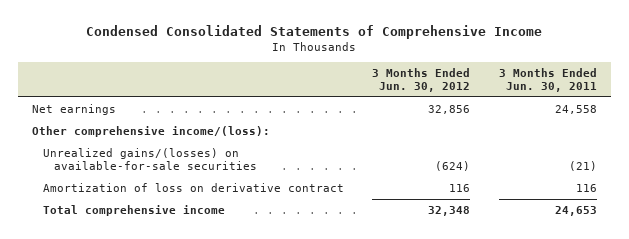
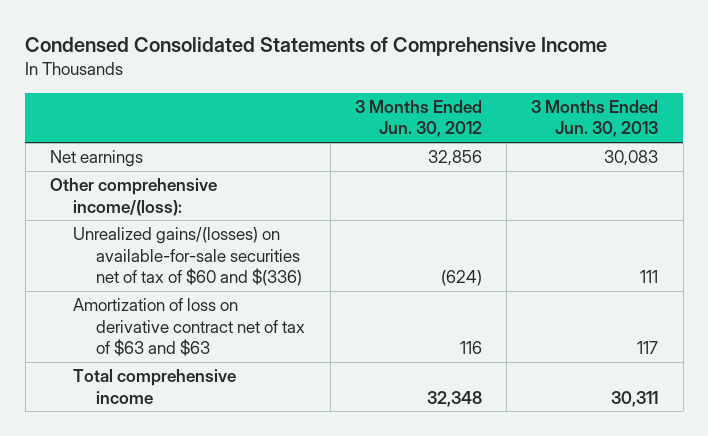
[498,68,597,92] 3 Months Ended Jun. 30, 2011 -> none
none -> [531,99,659,138] 3 Months Ended Jun. 30, 2013
[43,147,258,170] Unrealized gains/(losses) on available-for-sale securities -> [73,227,303,287] Unrealized gains/(losses) on available-for-sale securities net of tax of $60 and $(336)
[43,182,345,192] Amortization of loss on derivative contract -> [73,298,306,357] Amortization of loss on derivative contract net of tax of $63 and $63

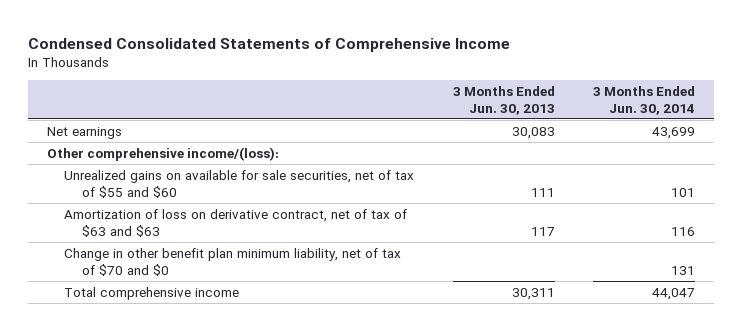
[354,99,482,138] 3 Months Ended Jun. 30, 2012 -> none
none -> [592,85,695,115] 3 Months Ended Jun. 30, 2014
[73,227,303,287] Unrealized gains/(losses) on available-for-sale securities net of tax of $60 and $(336) -> [64,169,415,198] Unrealized gains on available for sale securities, net of tax of $55 and $60
[73,298,306,357] Amortization of loss on derivative contract net of tax of $63 and $63 -> [64,208,408,237] Amortization of loss on derivative contract, net of tax of $63 and $63
none -> [64,247,402,276] Change in other benefit plan minimum liability, net of tax of $70 and $0

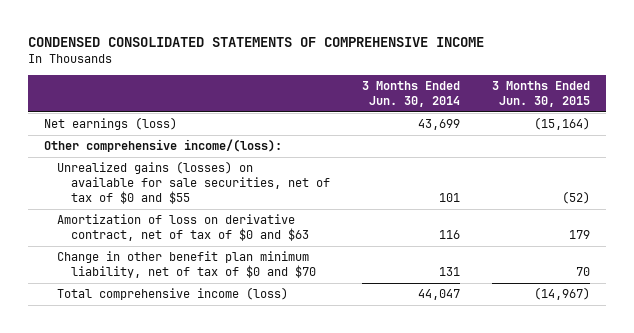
[28,37,511,52] Condensed Consolidated Statements of Comprehensive Income -> [27,36,484,47] CONDENSED CONSOLIDATED STATEMENTS OF COMPREHENSIVE INCOME
[452,85,555,115] 3 Months Ended Jun. 30, 2013 -> none
none -> [492,81,591,108] 3 Months Ended Jun. 30, 2015
[47,126,123,139] Net earnings -> [43,117,177,131] Net earnings (loss)
[64,169,415,198] Unrealized gains on available for sale securities, net of tax of $55 and $60 -> [57,161,330,205] Unrealized gains (losses) on available for sale securities, net of tax of $0 and $55
[64,208,408,237] Amortization of loss on derivative contract, net of tax of $63 and $63 -> [57,214,309,242] Amortization of loss on derivative contract, net of tax of $0 and $63
[64,247,402,276] Change in other benefit plan minimum liability, net of tax of $70 and $0 -> [57,251,316,279] Change in other benefit plan minimum liability, net of tax of $0 and $70
[64,286,240,300] Total comprehensive income -> [57,287,289,301] Total comprehensive income (loss)

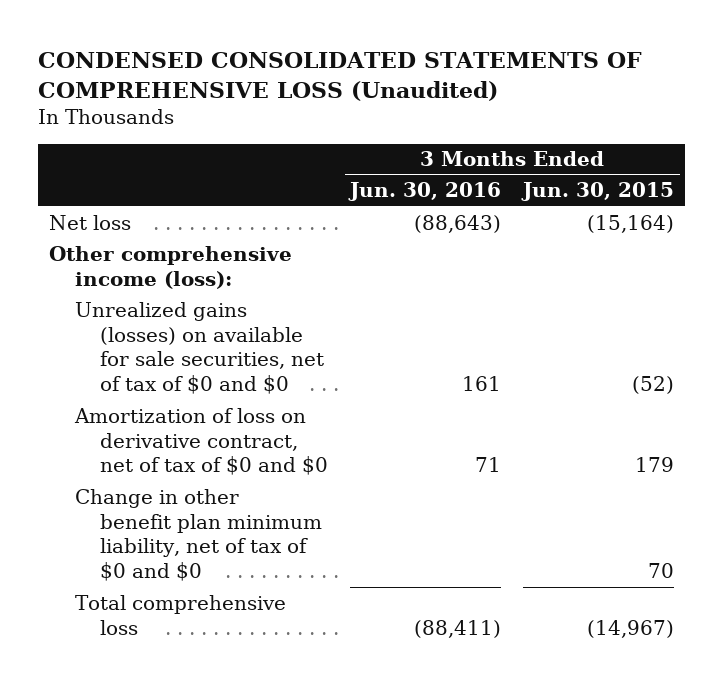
[27,36,484,47] CONDENSED CONSOLIDATED STATEMENTS OF COMPREHENSIVE INCOME -> [38,52,643,102] CONDENSED CONSOLIDATED STATEMENTS OF COMPREHENSIVE LOSS (Unaudited)
[361,81,460,108] 3 Months Ended Jun. 30, 2014 -> none
none -> [348,182,502,202] Jun. 30, 2016
[43,117,177,131] Net earnings (loss) -> [49,214,132,230] Net loss
[43,139,282,153] Other comprehensive income/(loss): -> [49,245,293,289] Other comprehensive income (loss):
[57,161,330,205] Unrealized gains (losses) on available for sale securities, net of tax of $0 and $55 -> [74,301,325,395] Unrealized gains (losses) on available for sale securities, net of tax of $0 and $0
[57,214,309,242] Amortization of loss on derivative contract, net of tax of $0 and $63 -> [73,407,329,476] Amortization of loss on derivative contract, net of tax of $0 and $0
[57,251,316,279] Change in other benefit plan minimum liability, net of tax of $0 and $70 -> [74,488,323,582] Change in other benefit plan minimum liability, net of tax of $0 and $0
[57,287,289,301] Total comprehensive income (loss) -> [74,594,286,635] Total comprehensive loss

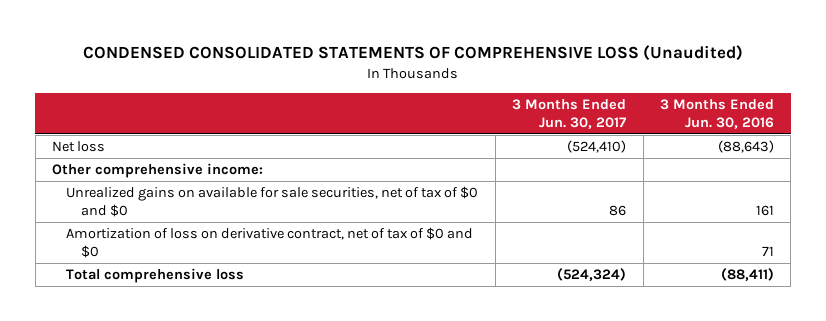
[521,182,675,202] Jun. 30, 2015 -> none
none -> [512,98,627,129] 3 Months Ended Jun. 30, 2017
[49,245,293,289] Other comprehensive income (loss): -> [52,163,264,179] Other comprehensive income:
[74,301,325,395] Unrealized gains (losses) on available for sale securities, net of tax of $0 and $0 -> [66,186,479,218] Unrealized gains on available for sale securities, net of tax of $0 and $0
[74,488,323,582] Change in other benefit plan minimum liability, net of tax of $0 and $0 -> none

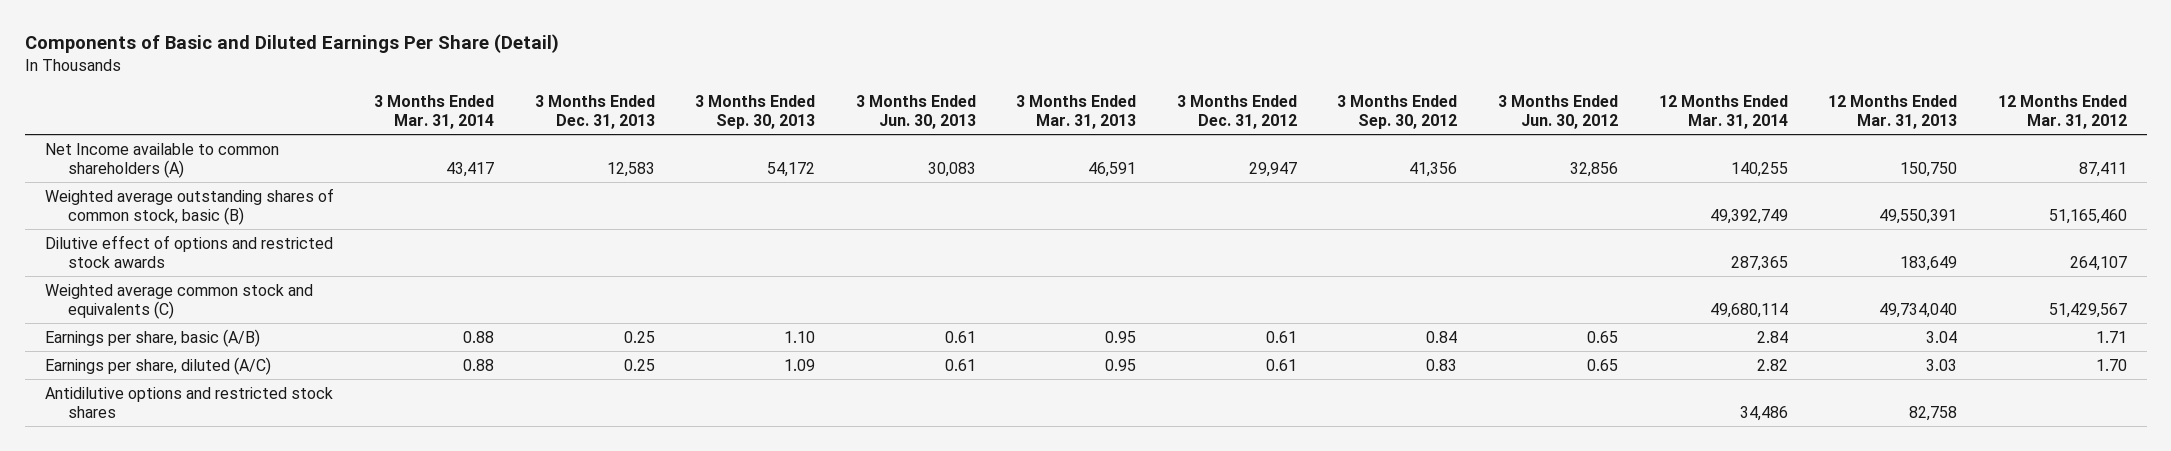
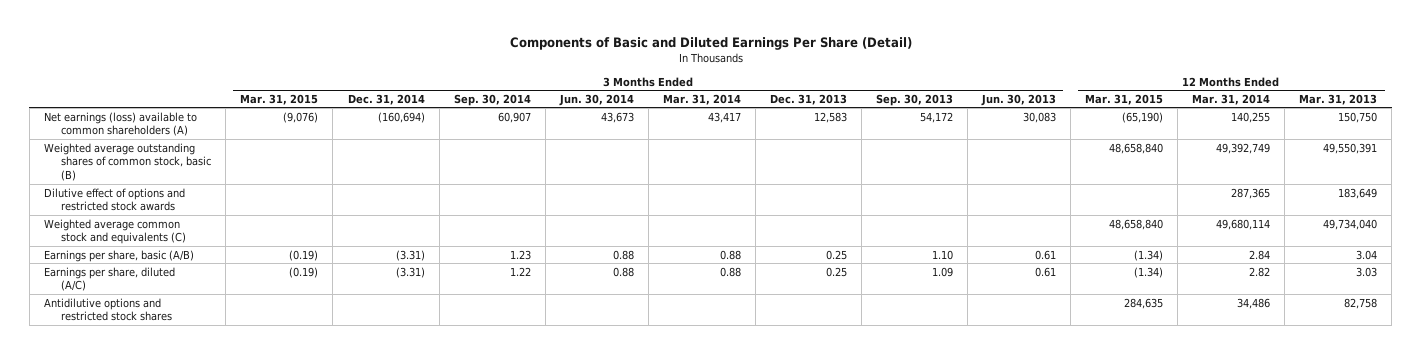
[1016,94,1137,130] 3 Months Ended Mar. 31, 2013 -> none
[1176,94,1297,130] 3 Months Ended Dec. 31, 2012 -> none
[1337,94,1458,130] 3 Months Ended Sep. 30, 2012 -> none
[1498,94,1619,130] 3 Months Ended Jun. 30, 2012 -> none
[1997,94,2127,130] 12 Months Ended Mar. 31, 2012 -> none
none -> [240,93,319,105] Mar. 31, 2015
none -> [347,93,425,105] Dec. 31, 2014
none -> [453,93,531,106] Sep. 30, 2014
none -> [558,93,634,106] Jun. 30, 2014
none -> [1085,93,1164,105] Mar. 31, 2015
[44,142,279,179] Net Income available to common shareholders (A) -> [43,111,197,137] Net earnings (loss) available to common shareholders (A)

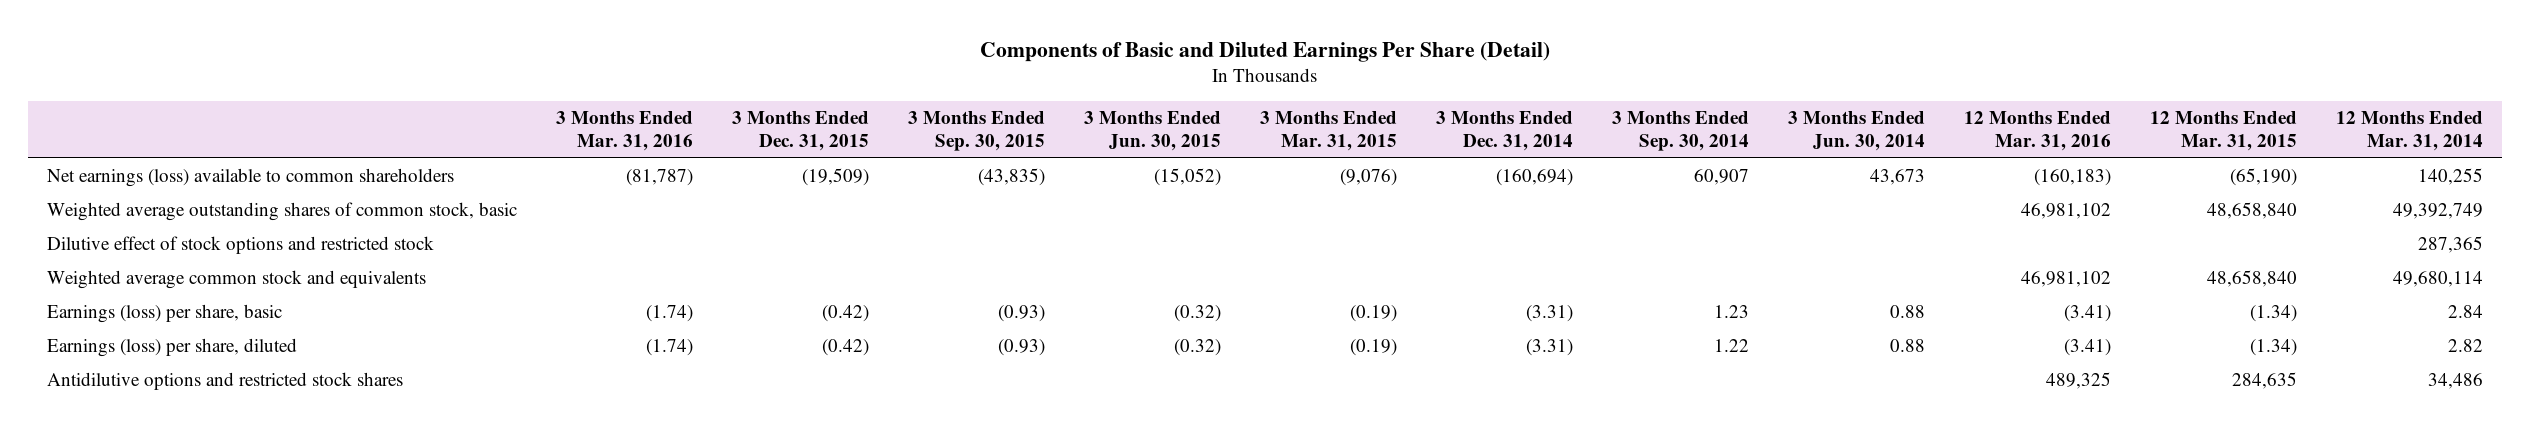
[662,93,741,105] Mar. 31, 2014 -> none
[769,93,847,105] Dec. 31, 2013 -> none
[875,93,953,106] Sep. 30, 2013 -> none
[981,93,1057,106] Jun. 30, 2013 -> none
[1299,93,1378,105] Mar. 31, 2013 -> none
none -> [556,111,694,152] 3 Months Ended Mar. 31, 2016
none -> [732,111,870,152] 3 Months Ended Dec. 31, 2015
none -> [908,111,1046,152] 3 Months Ended Sep. 30, 2015
none -> [1084,111,1222,152] 3 Months Ended Jun. 30, 2015
none -> [1963,111,2111,152] 12 Months Ended Mar. 31, 2016
[43,111,197,137] Net earnings (loss) available to common shareholders (A) -> [47,168,455,188] Net earnings (loss) available to common shareholders
[43,142,212,182] Weighted average outstanding shares of common stock, basic (B) -> [47,202,518,222] Weighted average outstanding shares of common stock, basic
[43,187,185,212] Dilutive effect of options and restricted stock awards -> [47,236,435,255] Dilutive effect of stock options and restricted stock
[43,218,187,245] Weighted average common stock and equivalents (C) -> [47,270,427,290] Weighted average common stock and equivalents
[43,249,194,262] Earnings per share, basic (A/B) -> [47,304,283,324] Earnings (loss) per share, basic
[43,266,175,292] Earnings per share, diluted (A/C) -> [47,338,298,358] Earnings (loss) per share, diluted

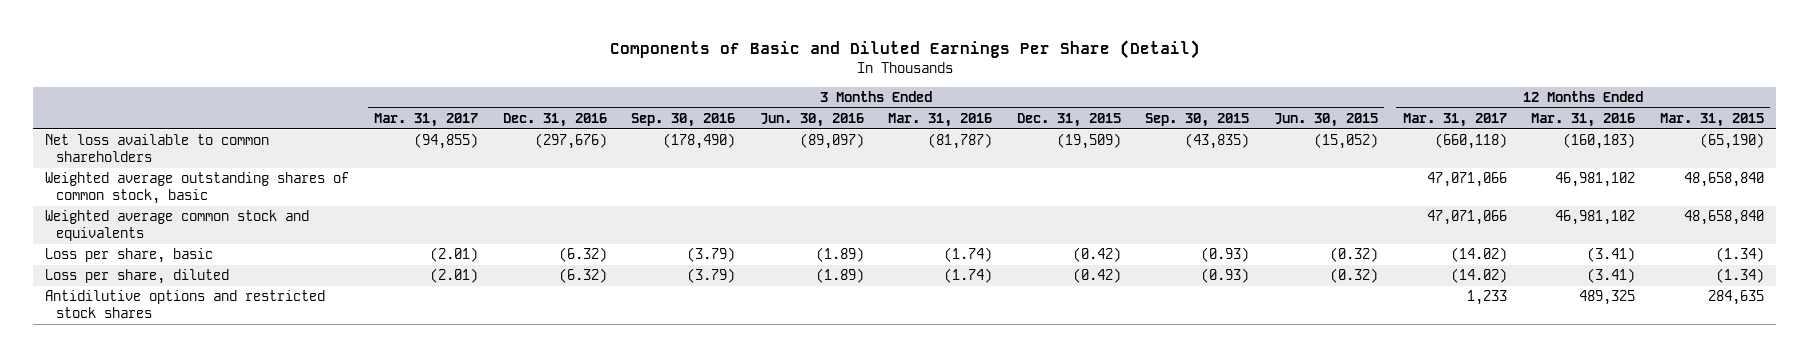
[1260,111,1398,152] 3 Months Ended Mar. 31, 2015 -> none
[1436,111,1574,152] 3 Months Ended Dec. 31, 2014 -> none
[1611,111,1749,152] 3 Months Ended Sep. 30, 2014 -> none
[1787,111,1925,152] 3 Months Ended Jun. 30, 2014 -> none
[2335,111,2483,152] 12 Months Ended Mar. 31, 2014 -> none
none -> [373,113,478,128] Mar. 31, 2017
none -> [502,113,607,128] Dec. 31, 2016
none -> [631,113,736,128] Sep. 30, 2016
none -> [759,113,864,128] Jun. 30, 2016
none -> [1402,113,1507,128] Mar. 31, 2017
[47,168,455,188] Net earnings (loss) available to common shareholders -> [45,134,270,162] Net loss available to common shareholders
[47,236,435,255] Dilutive effect of stock options and restricted stock -> none
[47,304,283,324] Earnings (loss) per share, basic -> [45,248,214,264] Loss per share, basic
[47,338,298,358] Earnings (loss) per share, diluted -> [45,269,230,285] Loss per share, diluted

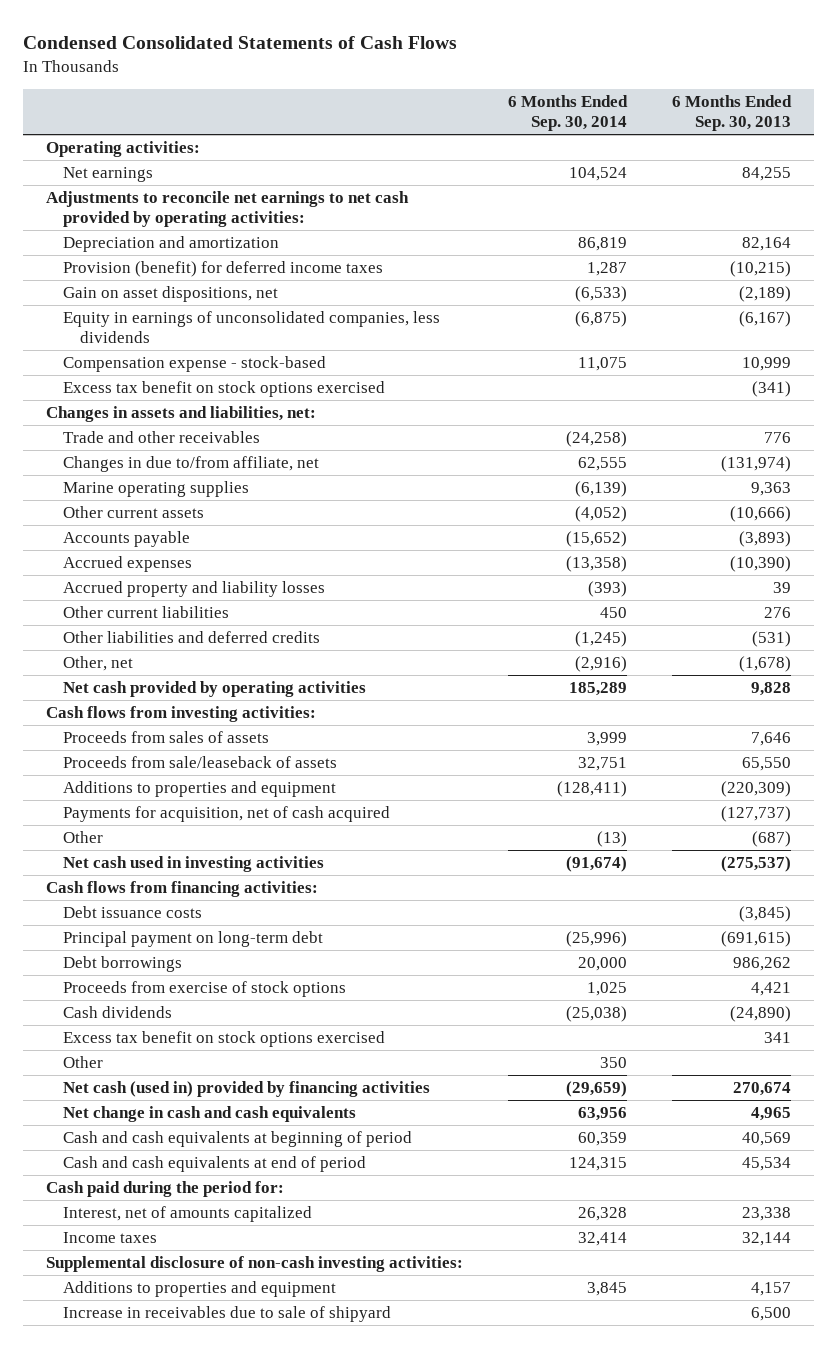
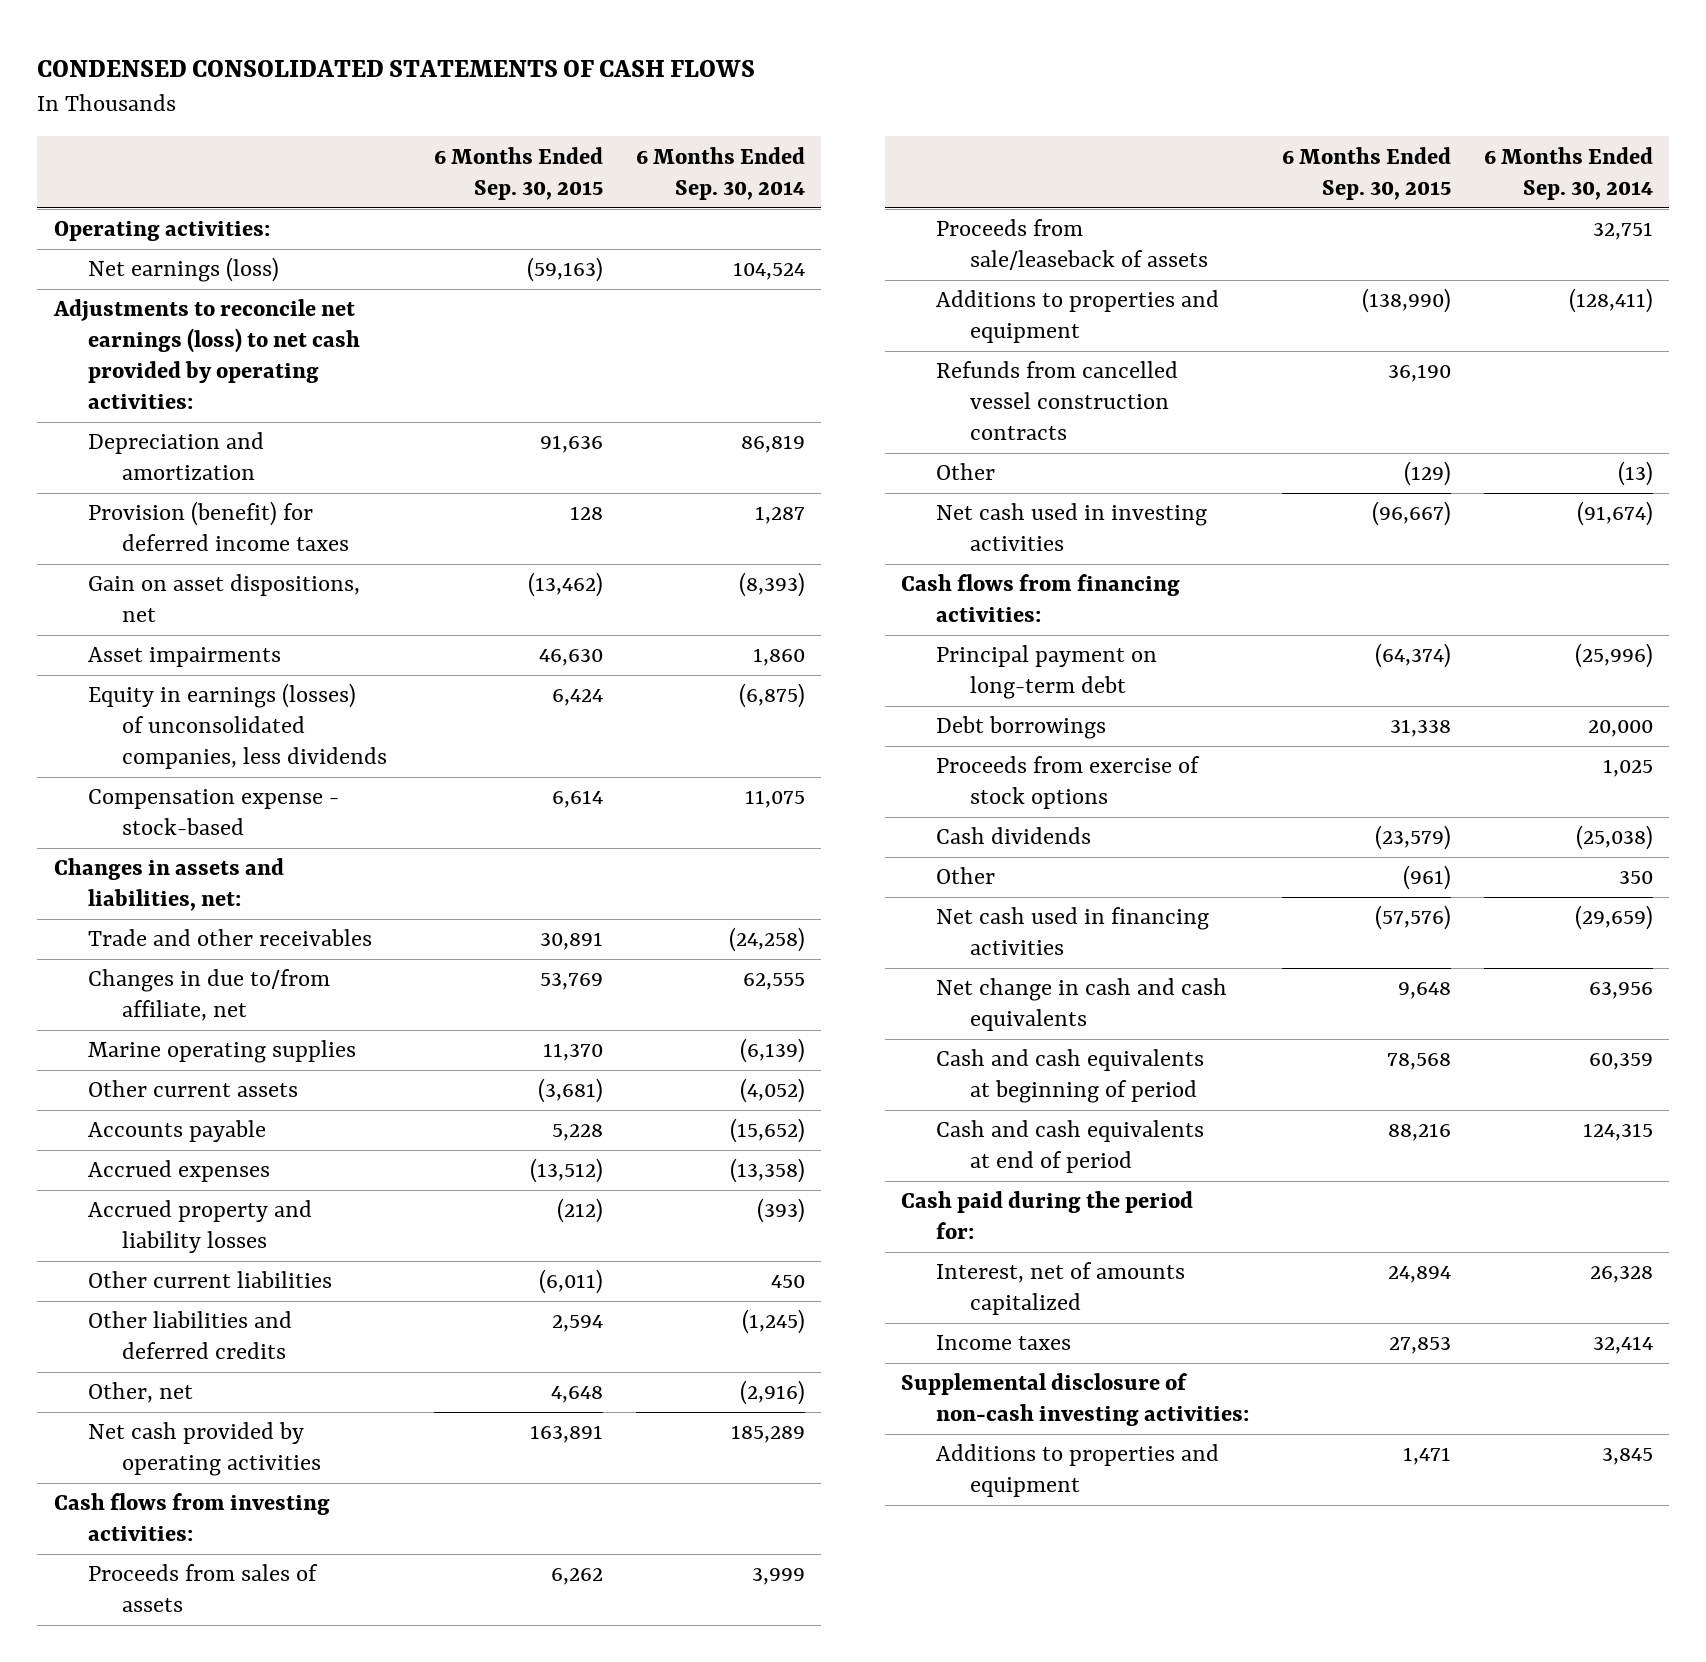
[23,36,458,50] Condensed Consolidated Statements of Cash Flows -> [37,59,756,77] CONDENSED CONSOLIDATED STATEMENTS OF CASH FLOWS
[672,94,793,132] 6 Months Ended Sep. 30, 2013 -> none
none -> [433,146,603,200] 6 Months Ended Sep. 30, 2015
[62,167,153,183] Net earnings -> [87,257,279,283] Net earnings (loss)
[45,191,409,228] Adjustments to reconcile net earnings to net cash provided by operating activities: -> [52,299,360,410] Adjustments to reconcile net earnings (loss) to net cash provided by operating activities:
[575,286,628,303] (6,533) -> [738,572,805,598] (8,393)
none -> [87,647,281,668] Asset impairments
[62,311,440,344] Equity in earnings of unconsolidated companies, less dividends -> [87,683,388,770] Equity in earnings (losses) of unconsolidated companies, less dividends
[62,381,385,398] Excess tax benefit on stock options exercised -> none
[62,806,390,823] Payments for acquisition, net of cash acquired -> none
none -> [935,361,1178,441] Refunds from cancelled vessel construction contracts
[62,906,202,919] Debt issuance costs -> none
[62,1031,385,1048] Excess tax benefit on stock options exercised -> none
[62,1081,430,1098] Net cash (used in) provided by financing activities -> [935,907,1209,956] Net cash used in financing activities
[62,1306,391,1323] Increase in receivables due to sale of shipyard -> none

